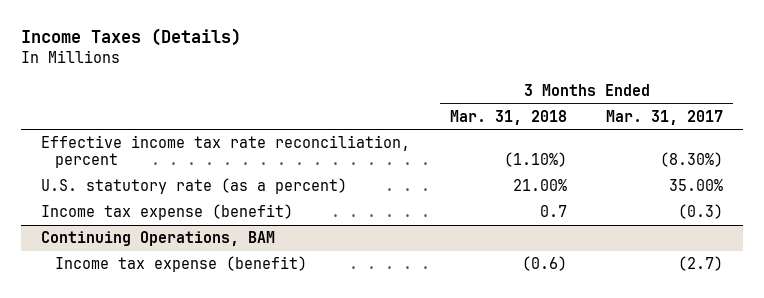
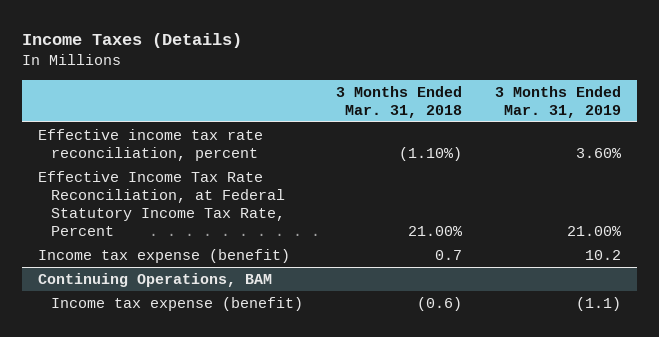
[606,109,724,125] Mar. 31, 2017 -> none
none -> [494,85,621,118] 3 Months Ended Mar. 31, 2019
[40,178,347,195] U.S. statutory rate (as a percent) -> [38,170,286,237] Effective Income Tax Rate Reconciliation, at Federal Statutory Income Tax Rate, Percent

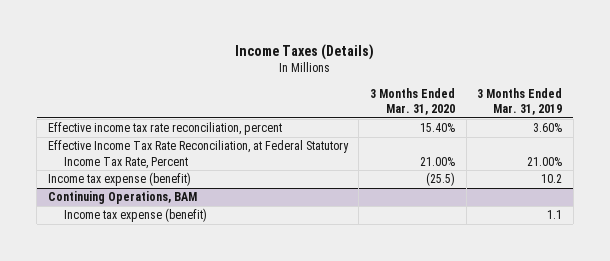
[336,85,463,118] 3 Months Ended Mar. 31, 2018 -> none
none -> [370,87,456,115] 3 Months Ended Mar. 31, 2020
[575,296,621,311] (1.1) -> [547,210,563,220] 1.1

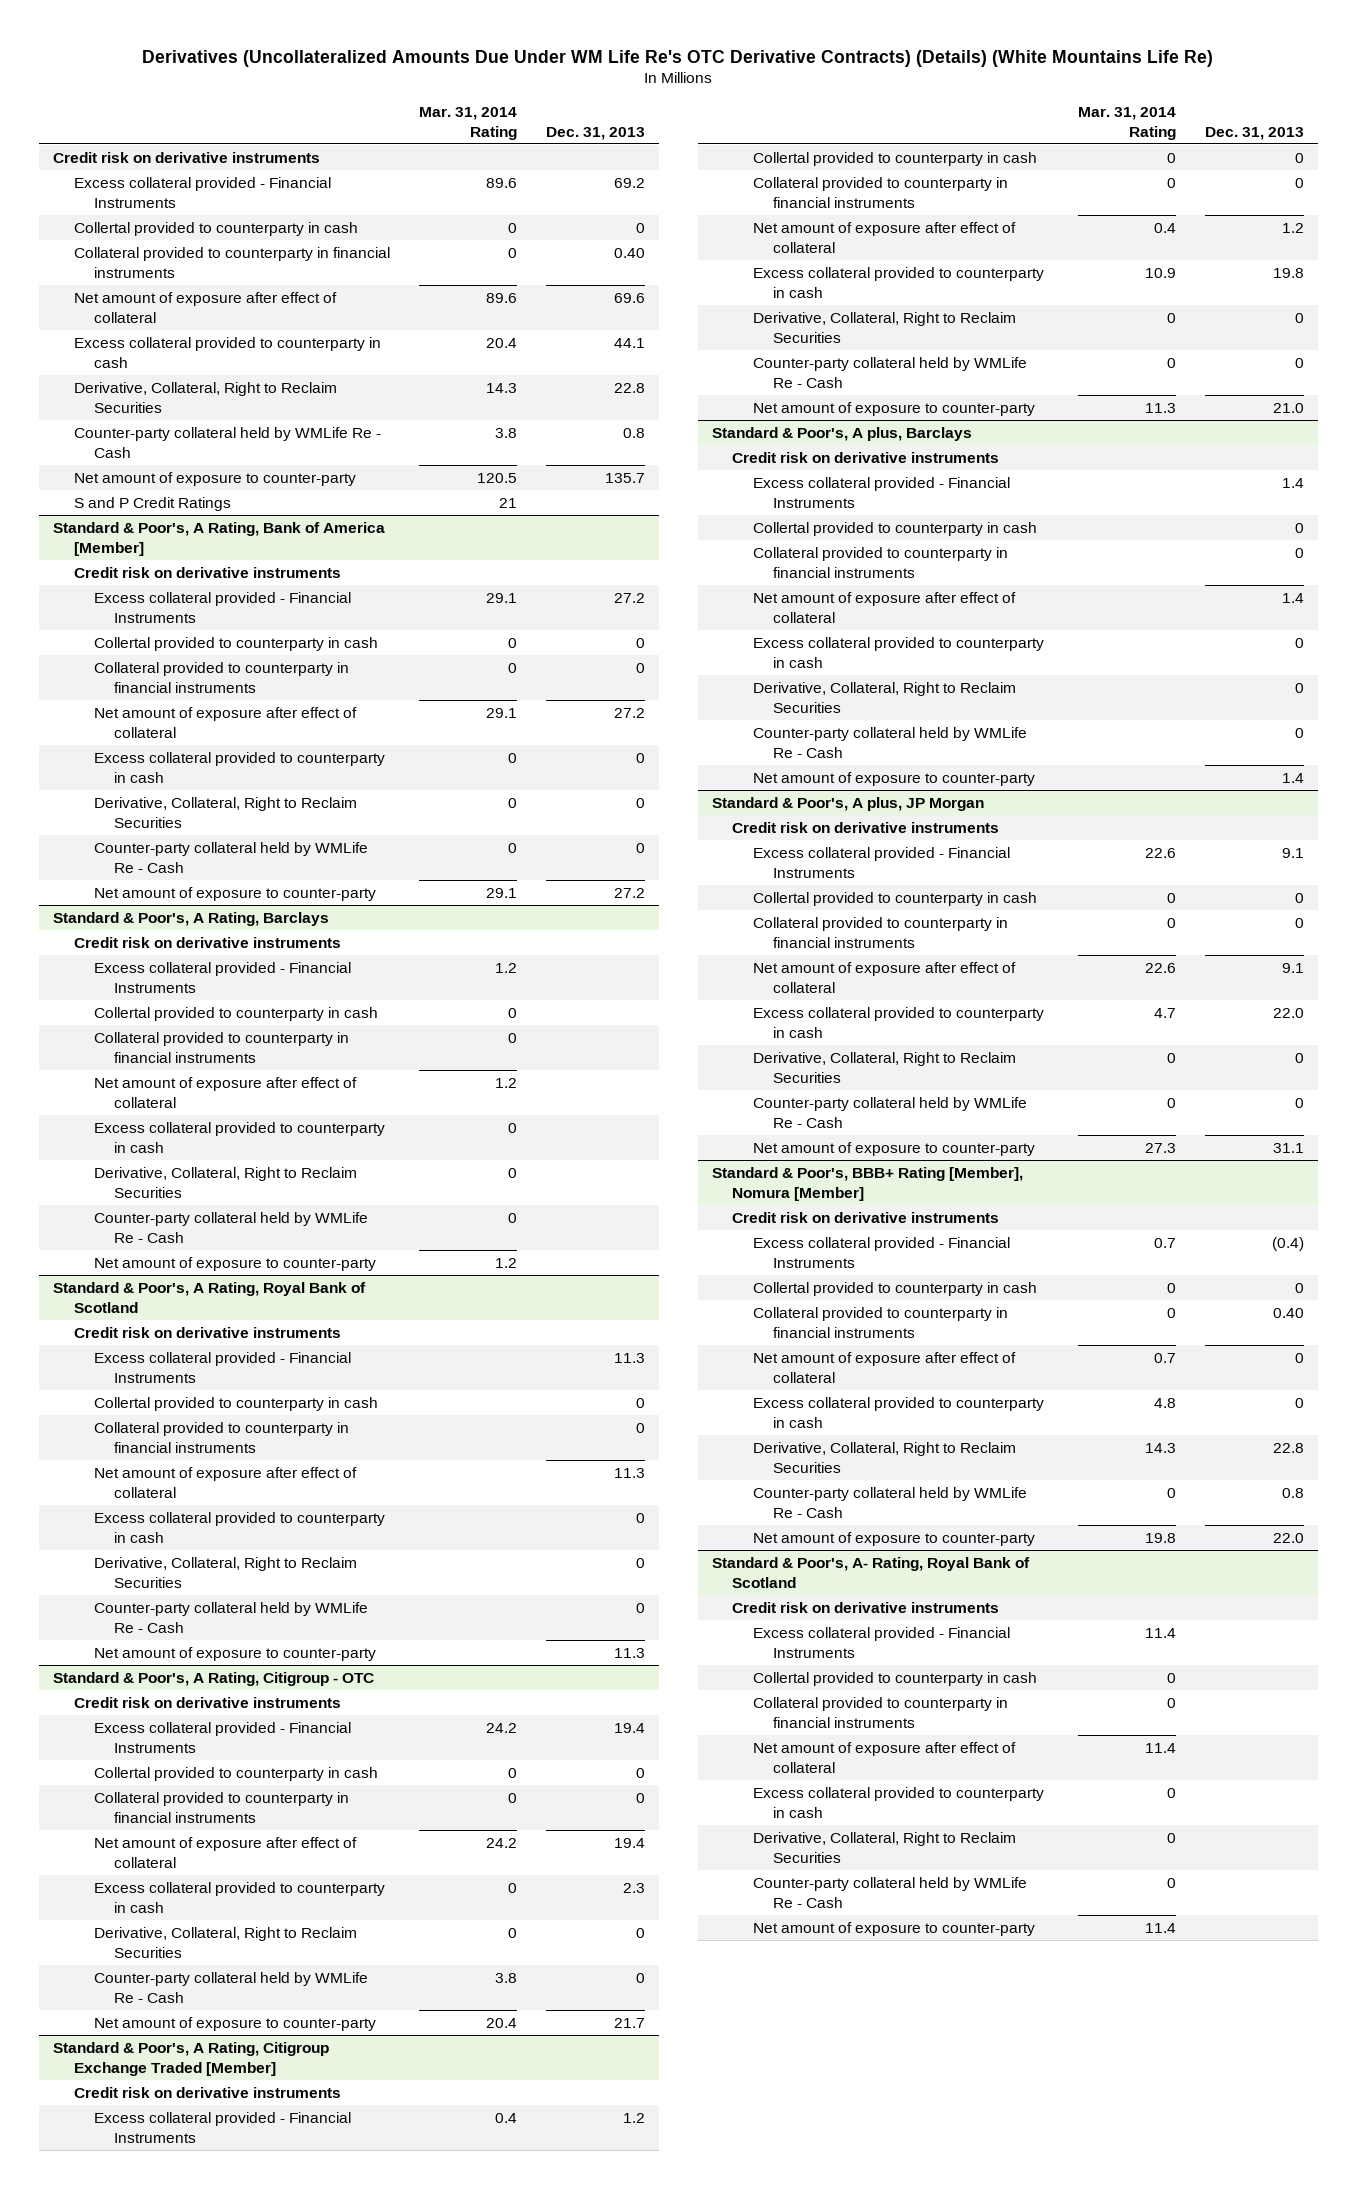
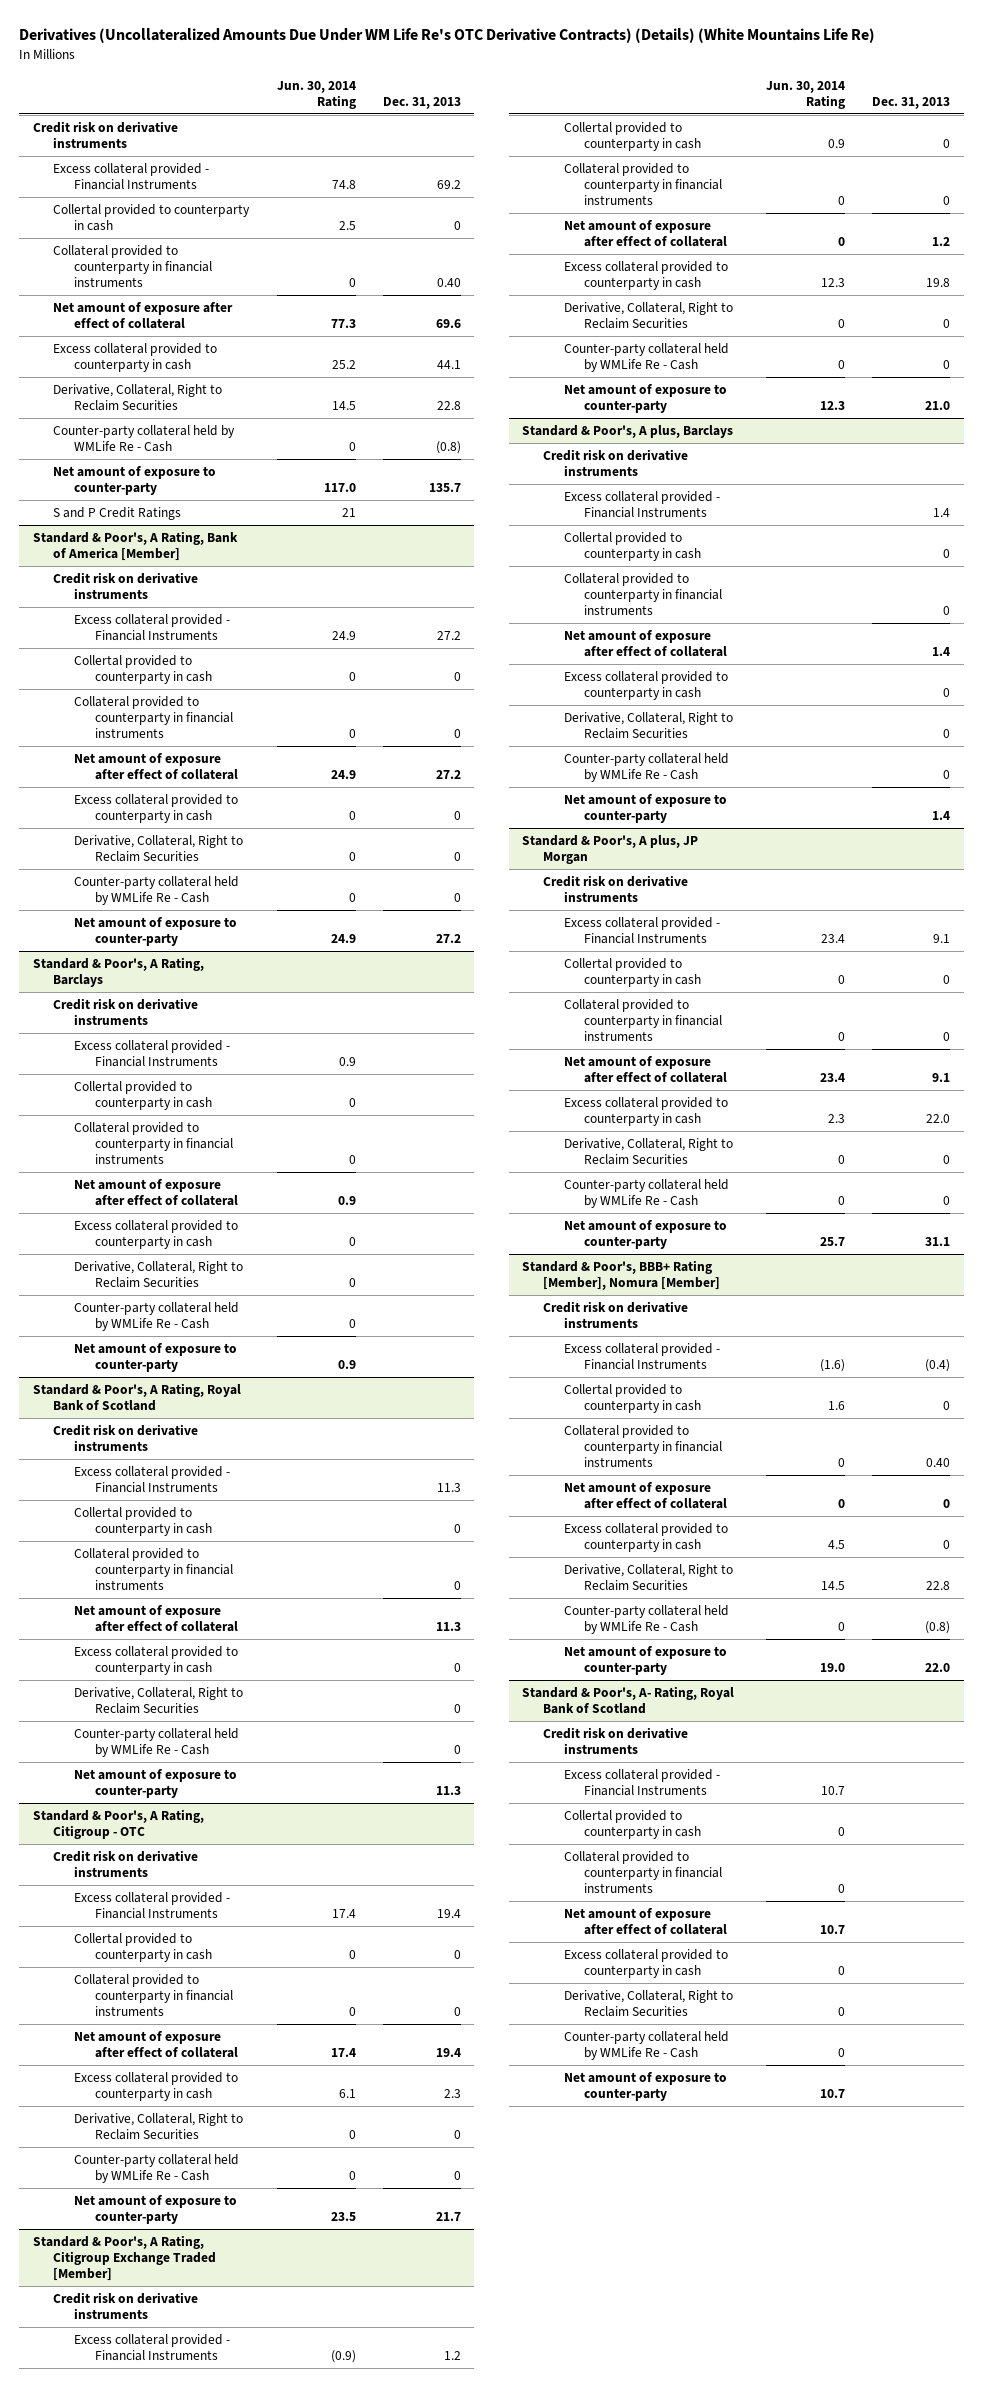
[418,106,517,140] Mar. 31, 2014 Rating -> none
none -> [276,80,356,109] Jun. 30, 2014 Rating
[622,427,645,438] 0.8 -> [435,441,461,455] (0.8)
[1281,1487,1304,1498] 0.8 -> [925,1621,951,1635] (0.8)

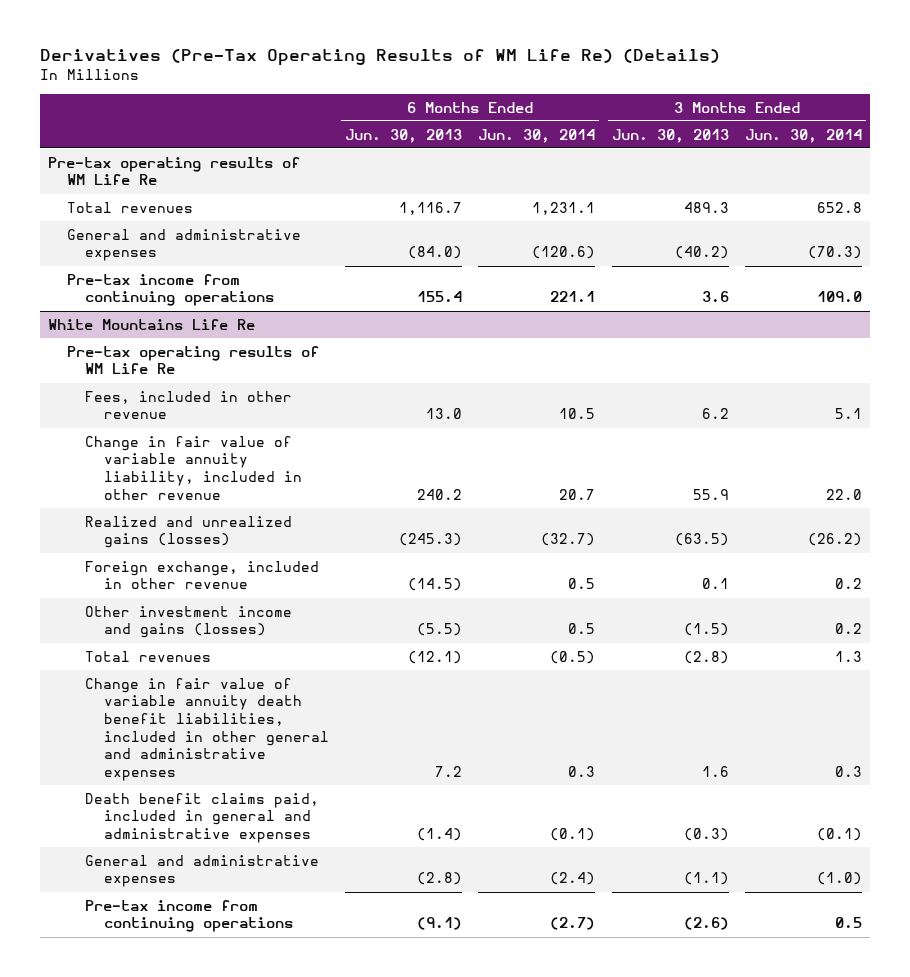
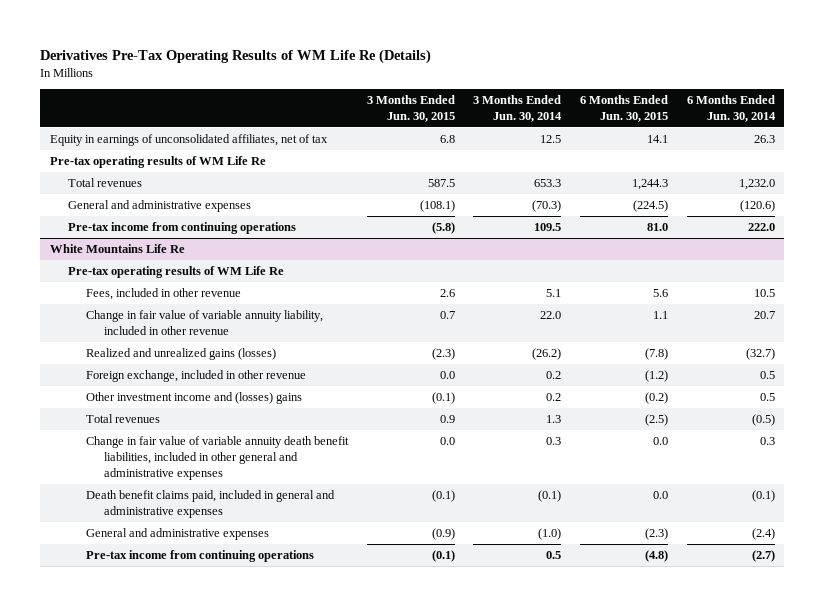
[39,49,720,67] Derivatives (Pre-Tax Operating Results of WM Life Re) (Details) -> [40,48,432,64] Derivatives Pre-Tax Operating Results of WM Life Re (Details)
[345,128,463,143] Jun. 30, 2013 -> none
[611,128,729,143] Jun. 30, 2013 -> none
none -> [366,95,455,123] 3 Months Ended Jun. 30, 2015
none -> [579,95,668,123] 6 Months Ended Jun. 30, 2015
none -> [49,133,328,146] Equity in earnings of unconsolidated affiliates, net of tax
[532,201,596,215] 1,231.1 -> [738,178,775,190] 1,232.0
[816,201,862,213] 652.8 -> [534,178,562,187] 653.3
[550,291,596,303] 221.1 -> [747,222,775,231] 222.0
[816,291,862,303] 109.0 -> [534,222,562,231] 109.5
[85,605,293,639] Other investment income and gains (losses) -> [85,391,302,404] Other investment income and (losses) gains

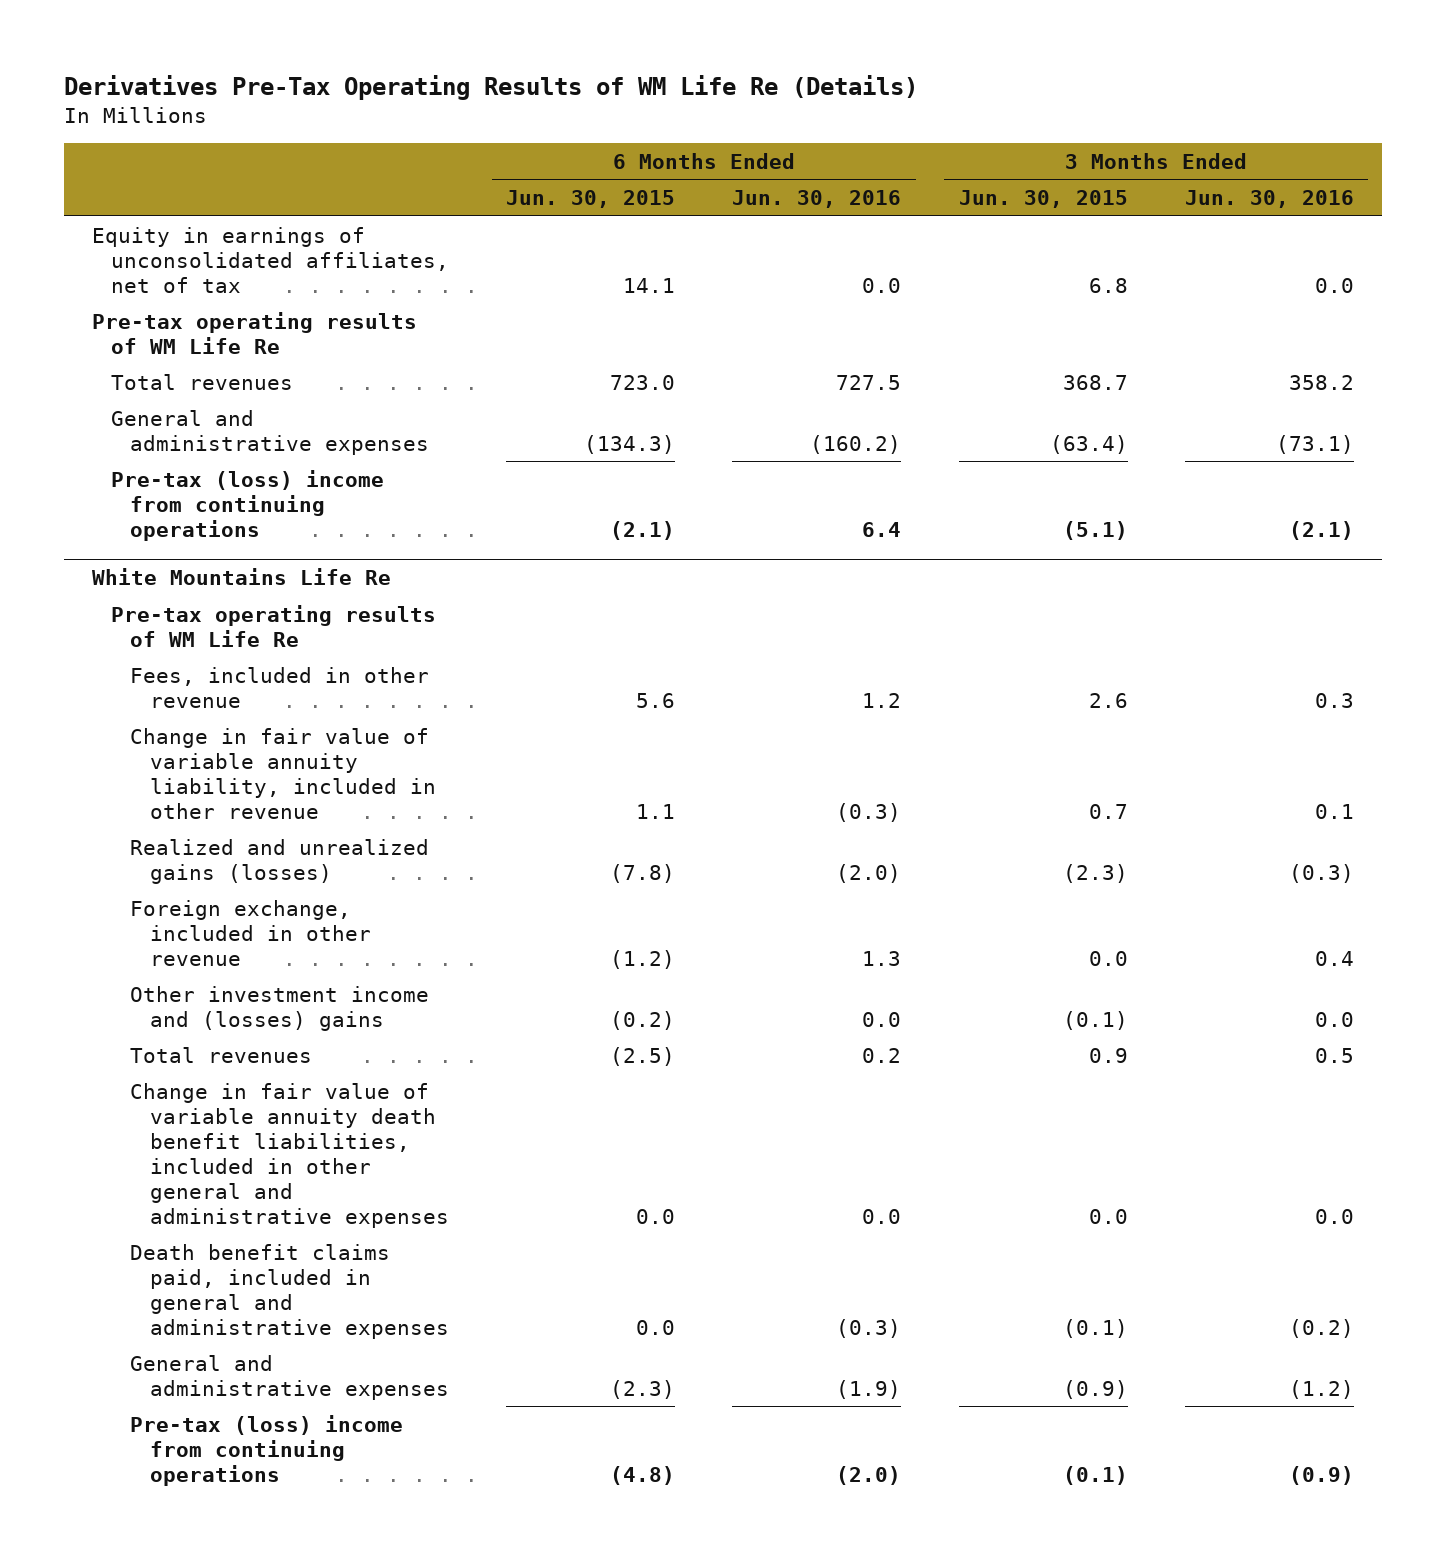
[473,95,563,123] 3 Months Ended Jun. 30, 2014 -> none
[686,95,776,123] 6 Months Ended Jun. 30, 2014 -> none
none -> [732,189,902,208] Jun. 30, 2016
none -> [1184,189,1354,208] Jun. 30, 2016
[427,178,455,187] 587.5 -> [1062,374,1128,390] 368.7
[631,178,668,190] 1,244.3 -> [610,374,676,390] 723.0
[419,199,455,212] (108.1) -> [1049,434,1128,454] (63.4)
[632,199,668,212] (224.5) -> [584,434,676,454] (134.3)
[67,221,296,234] Pre-tax income from continuing operations -> [111,469,385,541] Pre-tax (loss) income from continuing operations
[431,221,455,234] (5.8) -> [1062,520,1128,540] (5.1)
[646,222,668,231] 81.0 -> [610,520,676,540] (2.1)
[85,549,314,562] Pre-tax income from continuing operations -> [130,1414,404,1486] Pre-tax (loss) income from continuing operations

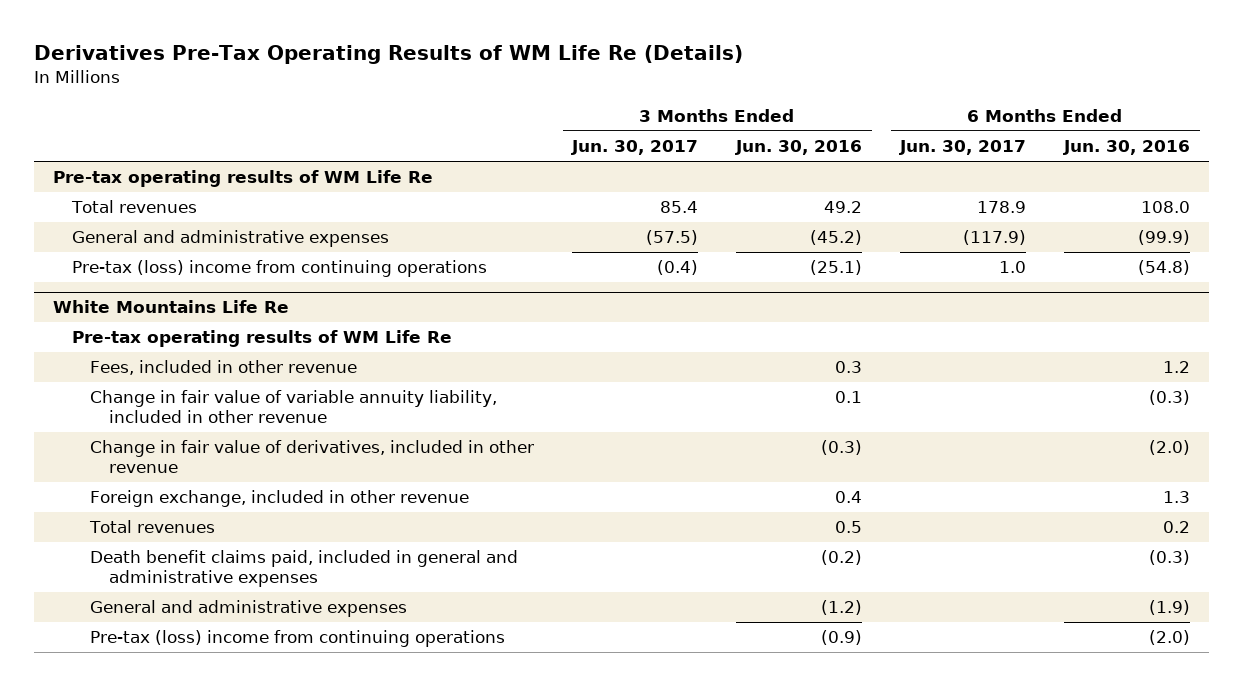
[506,189,676,208] Jun. 30, 2015 -> none
[958,189,1128,208] Jun. 30, 2015 -> none
none -> [571,140,699,156] Jun. 30, 2017
none -> [899,140,1027,156] Jun. 30, 2017
[92,226,450,293] Equity in earnings of unconsolidated affiliates, net of tax -> none
[836,374,902,390] 727.5 -> [1141,201,1191,214] 108.0
[1288,374,1354,390] 358.2 -> [824,201,863,214] 49.2
[810,434,902,454] (160.2) -> [1138,230,1191,246] (99.9)
[1275,434,1354,454] (73.1) -> [810,230,863,246] (45.2)
[862,521,902,537] 6.4 -> [1138,260,1191,276] (54.8)
[1288,520,1354,540] (2.1) -> [810,260,863,276] (25.1)
[130,838,430,884] Realized and unrealized gains (losses) -> [90,440,535,474] Change in fair value of derivatives, included in other revenue
[130,985,430,1031] Other investment income and (losses) gains -> none
[130,1082,449,1228] Change in fair value of variable annuity death benefit liabilities, included in other general and administrative expenses -> none

